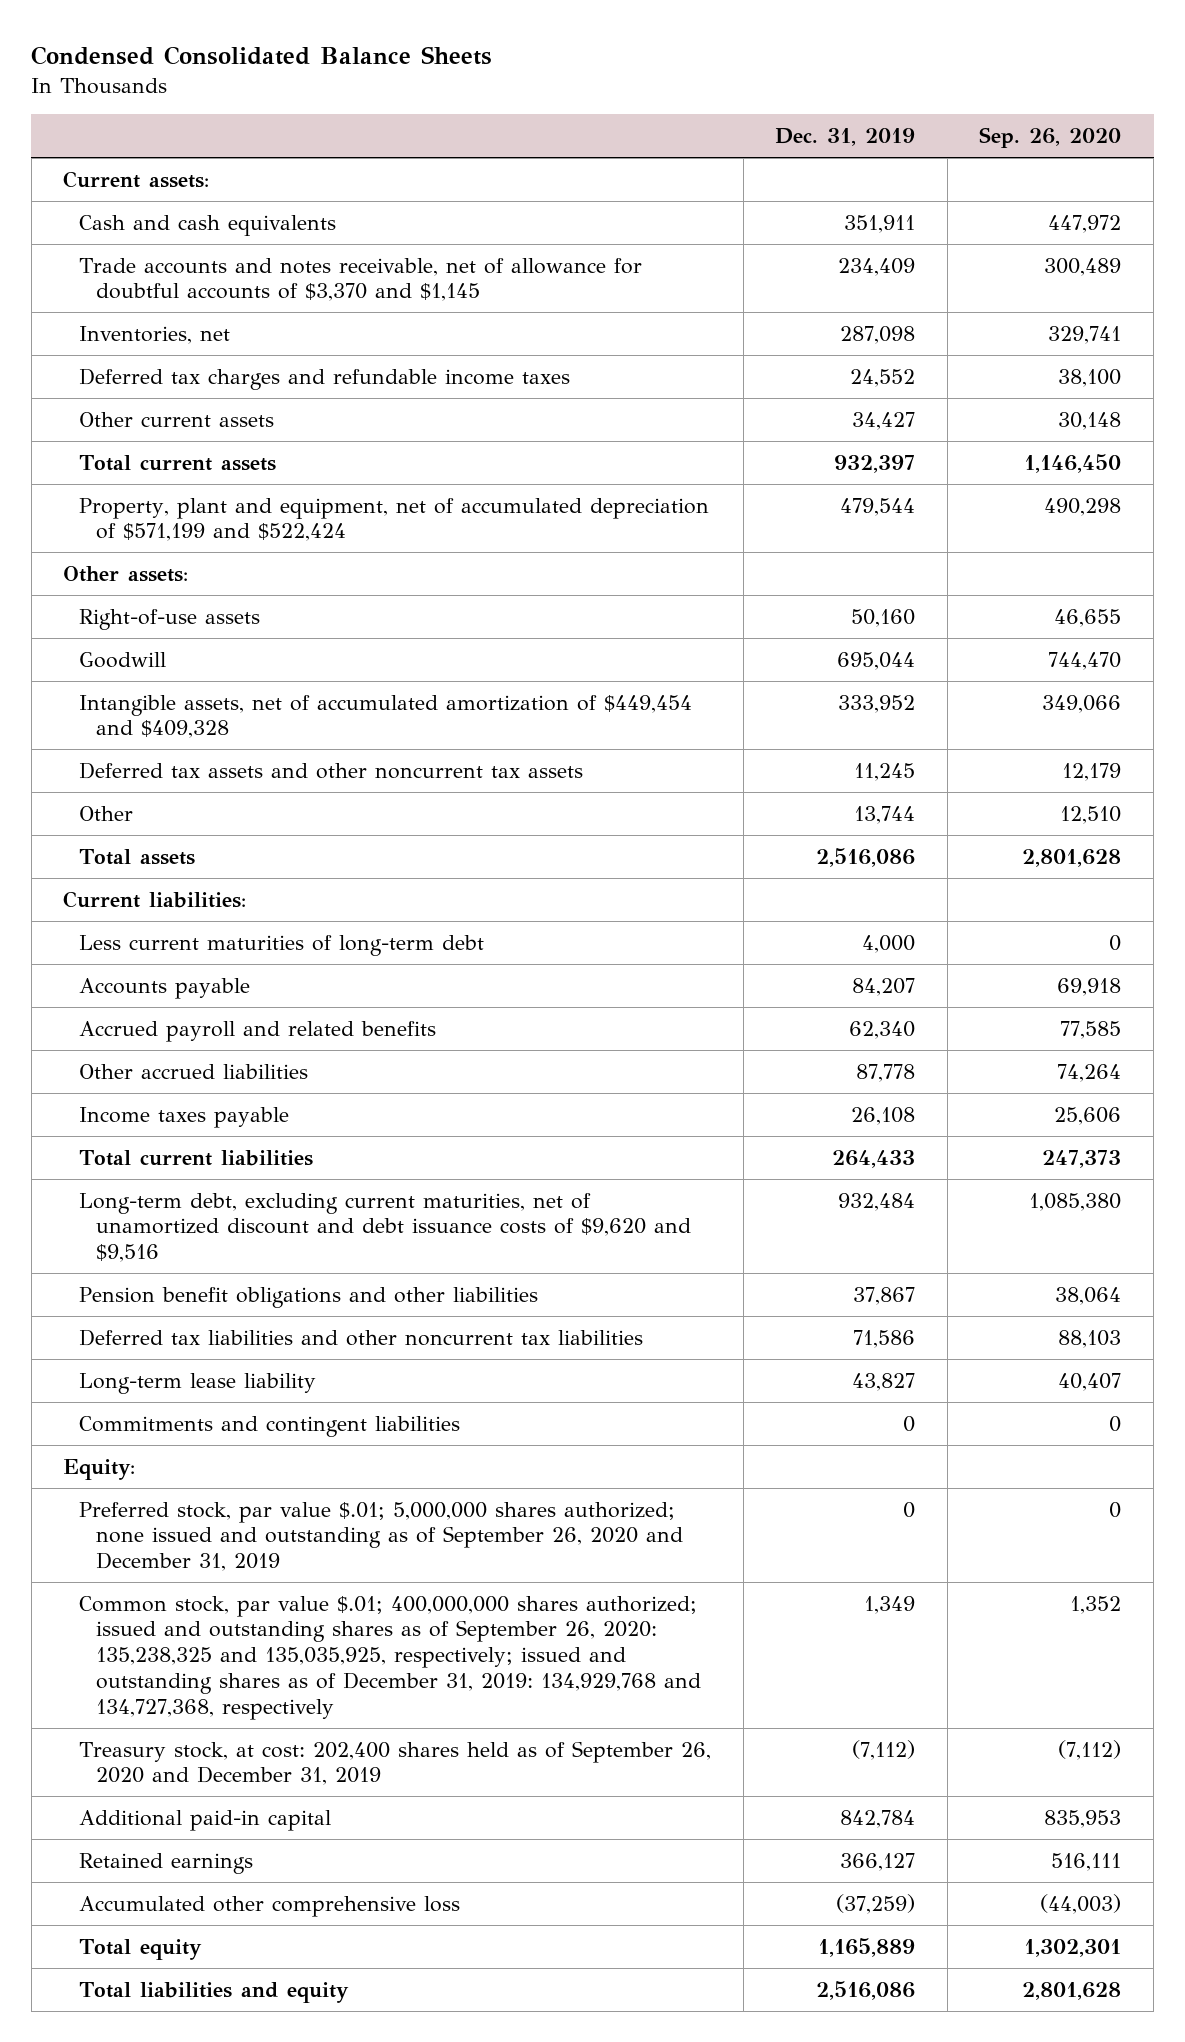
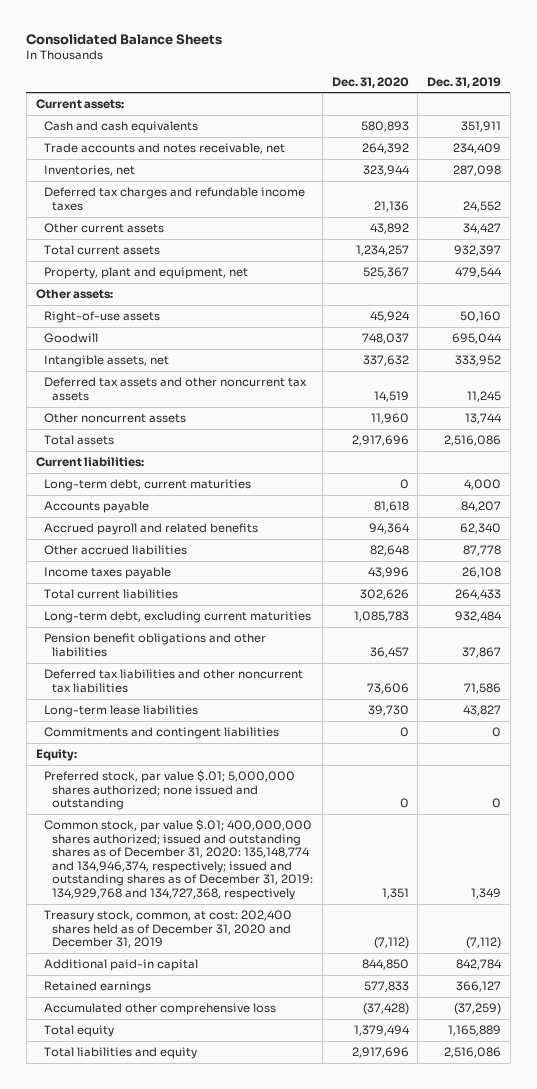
[31,46,493,66] Condensed Consolidated Balance Sheets -> [26,33,223,45] Consolidated Balance Sheets
[979,127,1122,149] Sep. 26, 2020 -> none
none -> [331,76,409,88] Dec. 31, 2020
[79,257,643,302] Trade accounts and notes receivable, net of allowance for doubtful accounts of $3,370 and $1,145 -> [44,143,286,155] Trade accounts and notes receivable, net
[79,497,710,542] Property, plant and equipment, net of accumulated depreciation of $571,199 and $522,424 -> [44,267,249,280] Property, plant and equipment, net
[79,694,693,739] Intangible assets, net of accumulated amortization of $449,454 and $409,328 -> [44,355,170,368] Intangible assets, net
[79,805,134,821] Other -> [44,413,187,424] Other noncurrent assets
[79,934,485,956] Less current maturities of long-term debt -> [44,479,252,492] Long-term debt, current maturities
[79,1192,691,1263] Long-term debt, excluding current maturities, net of unamortized discount and debt issuance costs of $9,620 and $9,516 -> [44,611,312,624] Long-term debt, excluding current maturities
[79,1372,317,1394] Long-term lease liability -> [44,705,199,718] Long-term lease liabilities
[79,1501,683,1572] Preferred stock, par value $.01; 5,000,000 shares authorized; none issued and outstanding as of September 26, 2020 and December 31, 2019 -> [44,770,296,811] Preferred stock, par value $.01; 5,000,000 shares authorized; none issued and outstanding
[79,1595,701,1720] Common stock, par value $.01; 400,000,000 shares authorized; issued and outstanding shares as of September 26, 2020: 135,238,325 and 135,035,925, respectively; issued and outstanding shares as of December 31, 2019: 134,929,768 and 134,727,368, respectively -> [44,819,314,900] Common stock, par value $.01; 400,000,000 shares authorized; issued and outstanding shares as of December 31, 2020: 135,148,774 and 134,946,374, respectively; issued and outstanding shares as of December 31, 2019: 134,929,768 and 134,727,368, respectively
[79,1740,712,1786] Treasury stock, at cost: 202,400 shares held as of September 26, 2020 and December 31, 2019 -> [44,910,293,949] Treasury stock, common, at cost: 202,400 shares held as of December 31, 2020 and December 31, 2019

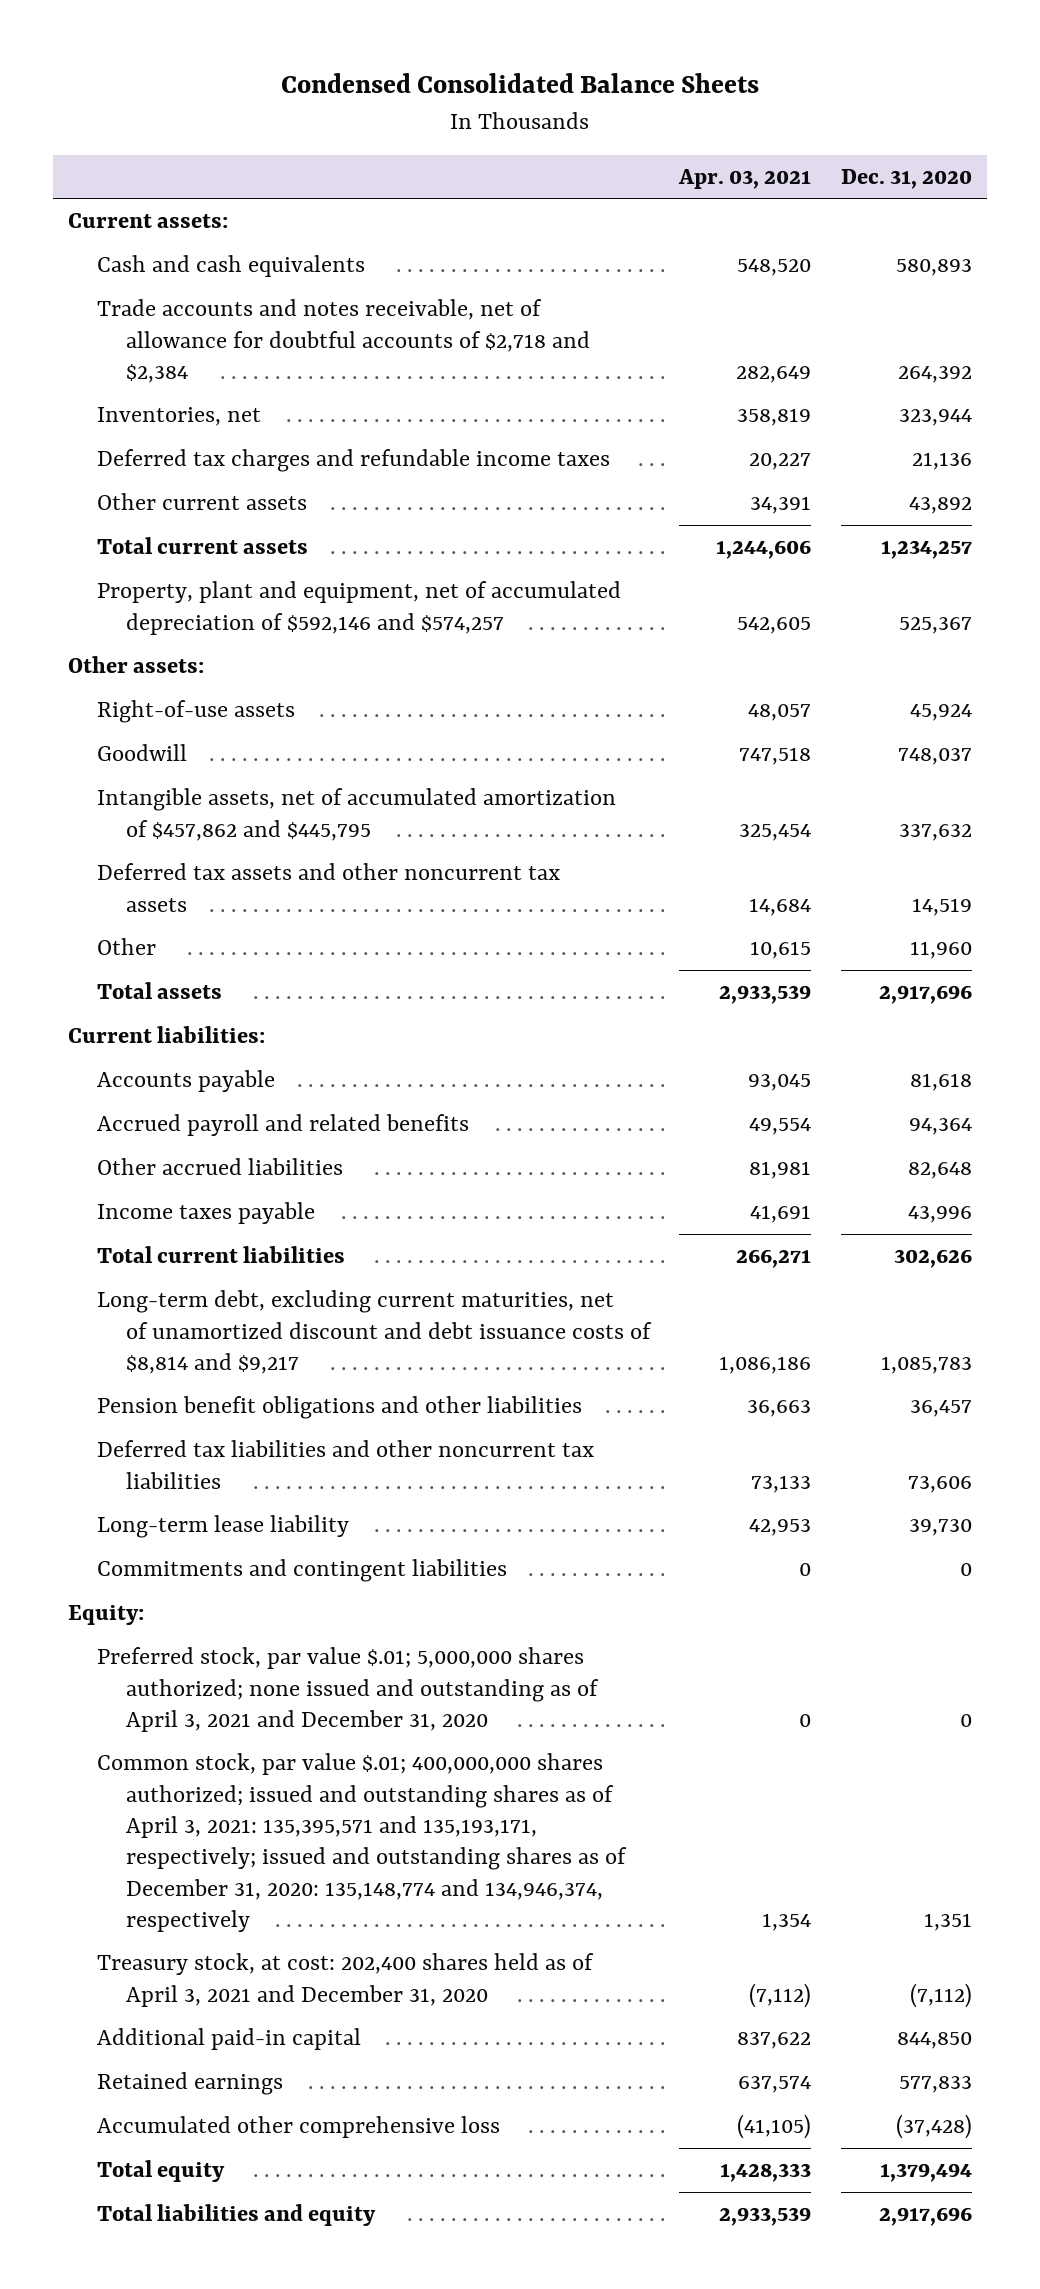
[26,33,223,45] Consolidated Balance Sheets -> [280,73,759,94] Condensed Consolidated Balance Sheets
[427,76,502,88] Dec. 31, 2019 -> none
none -> [678,168,812,189] Apr. 03, 2021
[44,143,286,155] Trade accounts and notes receivable, net -> [96,299,591,383] Trade accounts and notes receivable, net of allowance for doubtful accounts of $2,718 and $2,384
[44,267,249,280] Property, plant and equipment, net -> [96,581,621,635] Property, plant and equipment, net of accumulated depreciation of $592,146 and $574,257
[44,355,170,368] Intangible assets, net -> [96,788,616,841] Intangible assets, net of accumulated amortization of $457,862 and $445,795
[44,413,187,424] Other noncurrent assets -> [96,938,156,956] Other
[44,479,252,492] Long-term debt, current maturities -> none
[44,611,312,624] Long-term debt, excluding current maturities -> [96,1290,653,1374] Long-term debt, excluding current maturities, net of unamortized discount and debt issuance costs of $8,814 and $9,217
[44,705,199,718] Long-term lease liabilities -> [96,1515,349,1539] Long-term lease liability
[44,770,296,811] Preferred stock, par value $.01; 5,000,000 shares authorized; none issued and outstanding -> [96,1647,600,1732] Preferred stock, par value $.01; 5,000,000 shares authorized; none issued and outstanding as of April 3, 2021 and December 31, 2020
[44,819,314,900] Common stock, par value $.01; 400,000,000 shares authorized; issued and outstanding shares as of December 31, 2020: 135,148,774 and 134,946,374, respectively; issued and outstanding shares as of December 31, 2019: 134,929,768 and 134,727,368, respectively -> [96,1753,628,1932] Common stock, par value $.01; 400,000,000 shares authorized; issued and outstanding shares as of April 3, 2021: 135,395,571 and 135,193,171, respectively; issued and outstanding shares as of December 31, 2020: 135,148,774 and 134,946,374, respectively
[44,910,293,949] Treasury stock, common, at cost: 202,400 shares held as of December 31, 2020 and December 31, 2019 -> [96,1953,594,2007] Treasury stock, at cost: 202,400 shares held as of April 3, 2021 and December 31, 2020

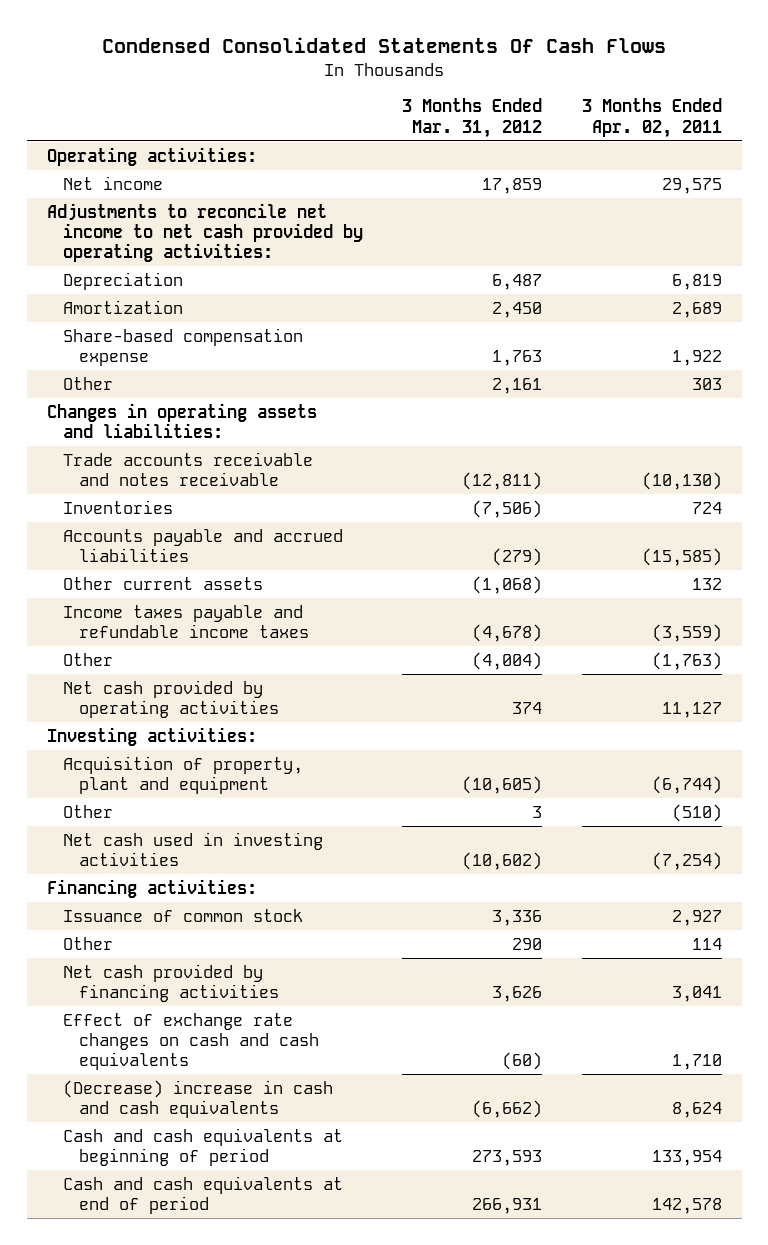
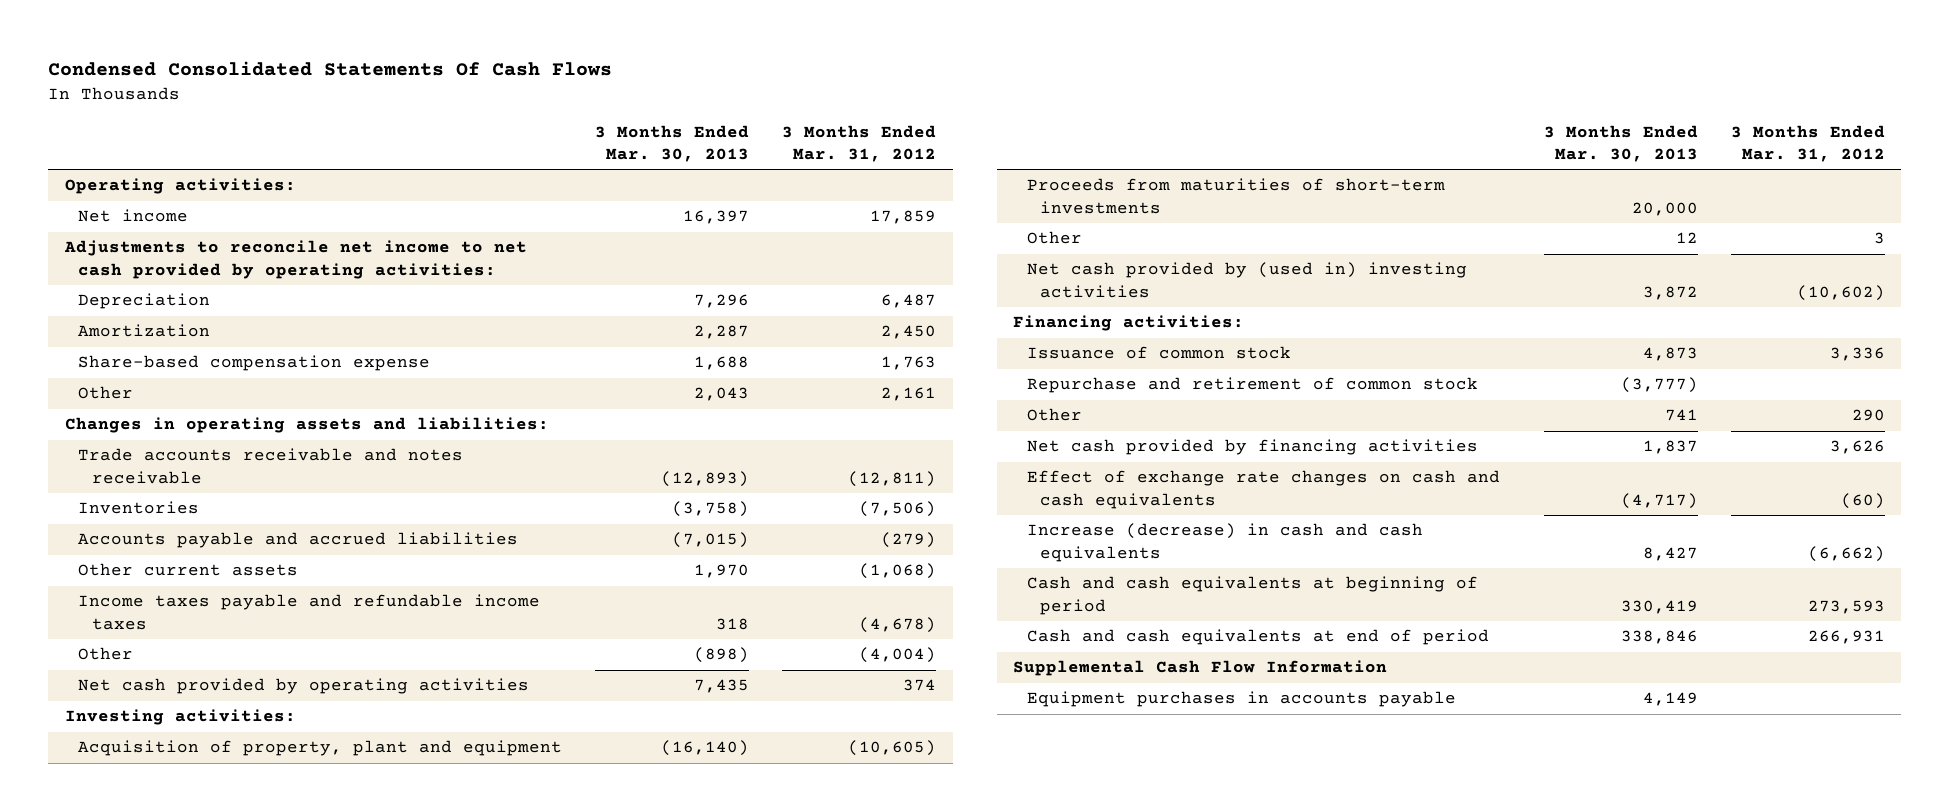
[581,98,722,138] 3 Months Ended Apr. 02, 2011 -> none
none -> [595,125,750,163] 3 Months Ended Mar. 30, 2013
none -> [1026,178,1445,214] Proceeds from maturities of short-term investments
[62,831,323,867] Net cash used in investing activities -> [1026,262,1467,298] Net cash provided by (used in) investing activities
none -> [1026,377,1478,394] Repurchase and retirement of common stock
[62,1079,333,1119] (Decrease) increase in cash and cash equivalents -> [1026,523,1423,562] Increase (decrease) in cash and cash equivalents
none -> [1013,660,1388,677] Supplemental Cash Flow Information
none -> [1026,691,1456,708] Equipment purchases in accounts payable

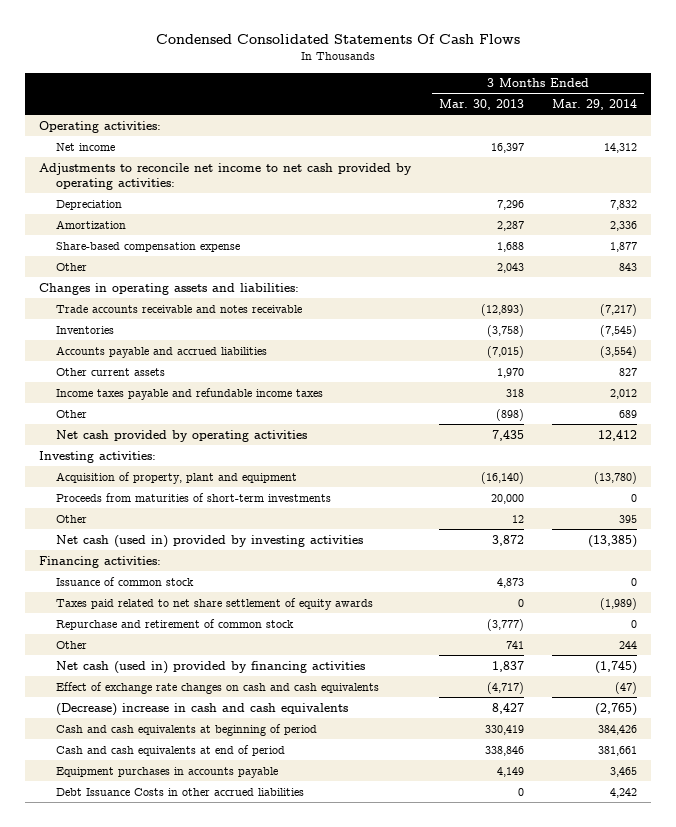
[782,125,937,163] 3 Months Ended Mar. 31, 2012 -> none
none -> [551,99,637,111] Mar. 29, 2014
[1026,262,1467,298] Net cash provided by (used in) investing activities -> [56,534,364,548] Net cash (used in) provided by investing activities
none -> [56,597,374,610] Taxes paid related to net share settlement of equity awards
[1026,439,1478,456] Net cash provided by financing activities -> [56,660,366,674] Net cash (used in) provided by financing activities
[1026,523,1423,562] Increase (decrease) in cash and cash equivalents -> [56,702,349,716] (Decrease) increase in cash and cash equivalents
[1013,660,1388,677] Supplemental Cash Flow Information -> none
none -> [56,787,305,796] Debt Issuance Costs in other accrued liabilities

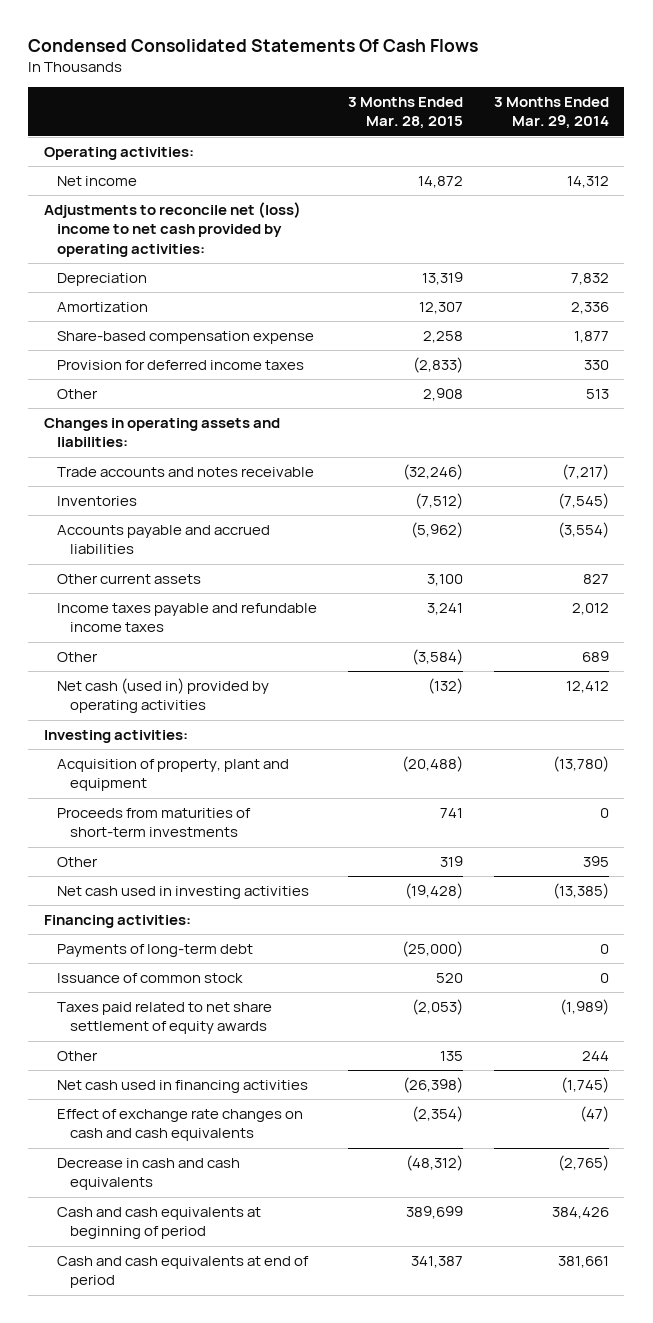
[438,99,524,111] Mar. 30, 2013 -> none
none -> [347,97,463,130] 3 Months Ended Mar. 28, 2015
[39,162,413,190] Adjustments to reconcile net income to net cash provided by operating activities: -> [43,202,301,257] Adjustments to reconcile net (loss) income to net cash provided by operating activities:
none -> [56,360,304,371] Provision for deferred income taxes
[618,262,637,271] 843 -> [585,389,609,400] 513
[56,304,303,313] Trade accounts receivable and notes receivable -> [56,467,314,478] Trade accounts and notes receivable
[56,429,308,442] Net cash provided by operating activities -> [56,678,269,714] Net cash (used in) provided by operating activities
[56,534,364,548] Net cash (used in) provided by investing activities -> [56,886,309,900] Net cash used in investing activities
none -> [56,944,253,958] Payments of long-term debt
[56,618,295,630] Repurchase and retirement of common stock -> none
[56,660,366,674] Net cash (used in) provided by financing activities -> [56,1080,308,1094] Net cash used in financing activities
[56,702,349,716] (Decrease) increase in cash and cash equivalents -> [56,1158,240,1191] Decrease in cash and cash equivalents
[56,766,279,778] Equipment purchases in accounts payable -> none
[56,787,305,796] Debt Issuance Costs in other accrued liabilities -> none

